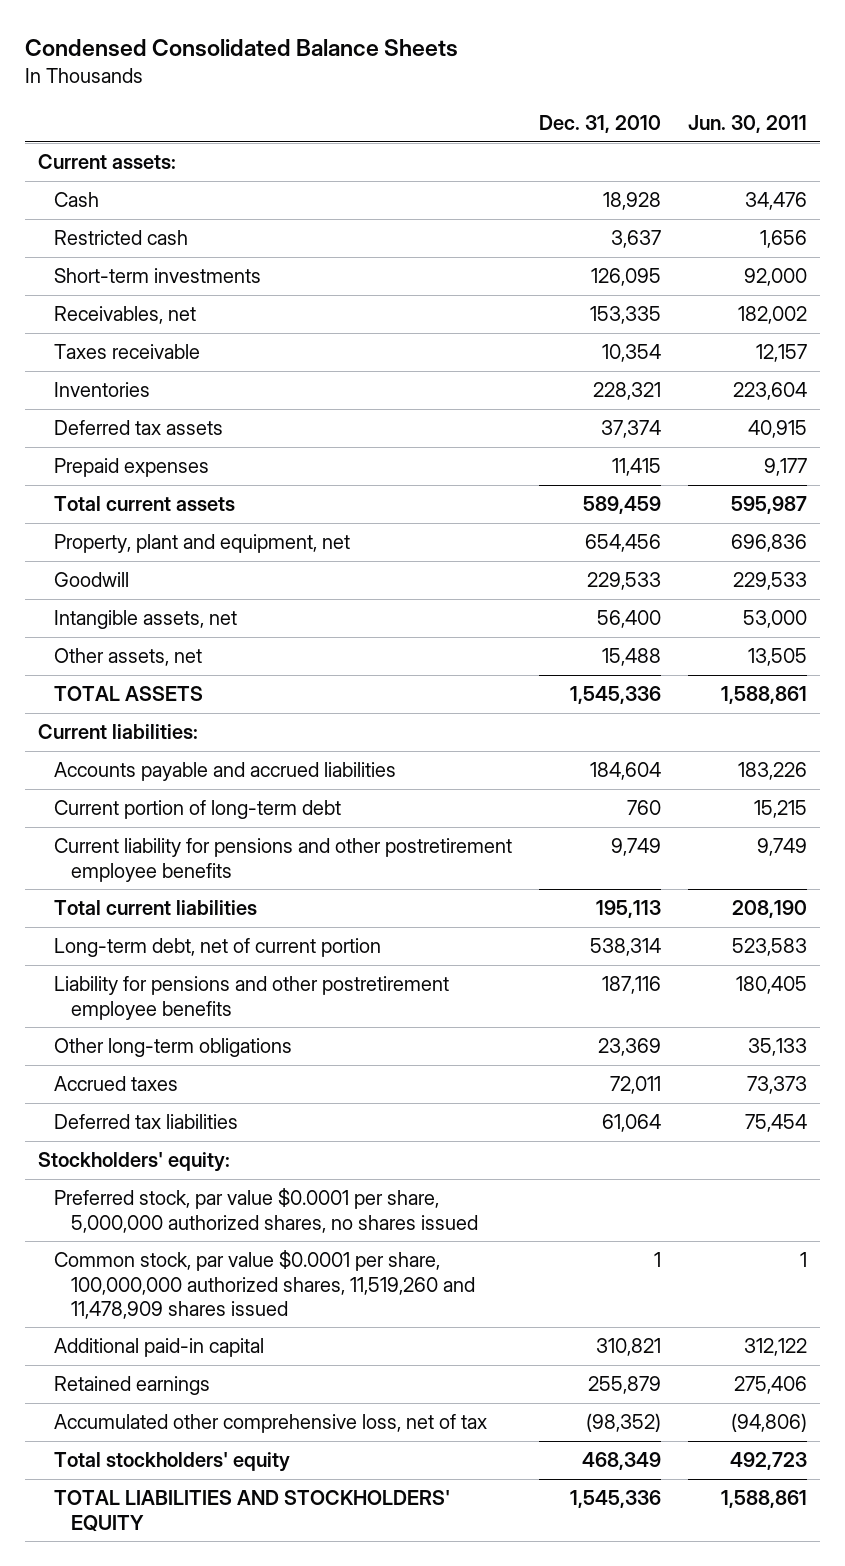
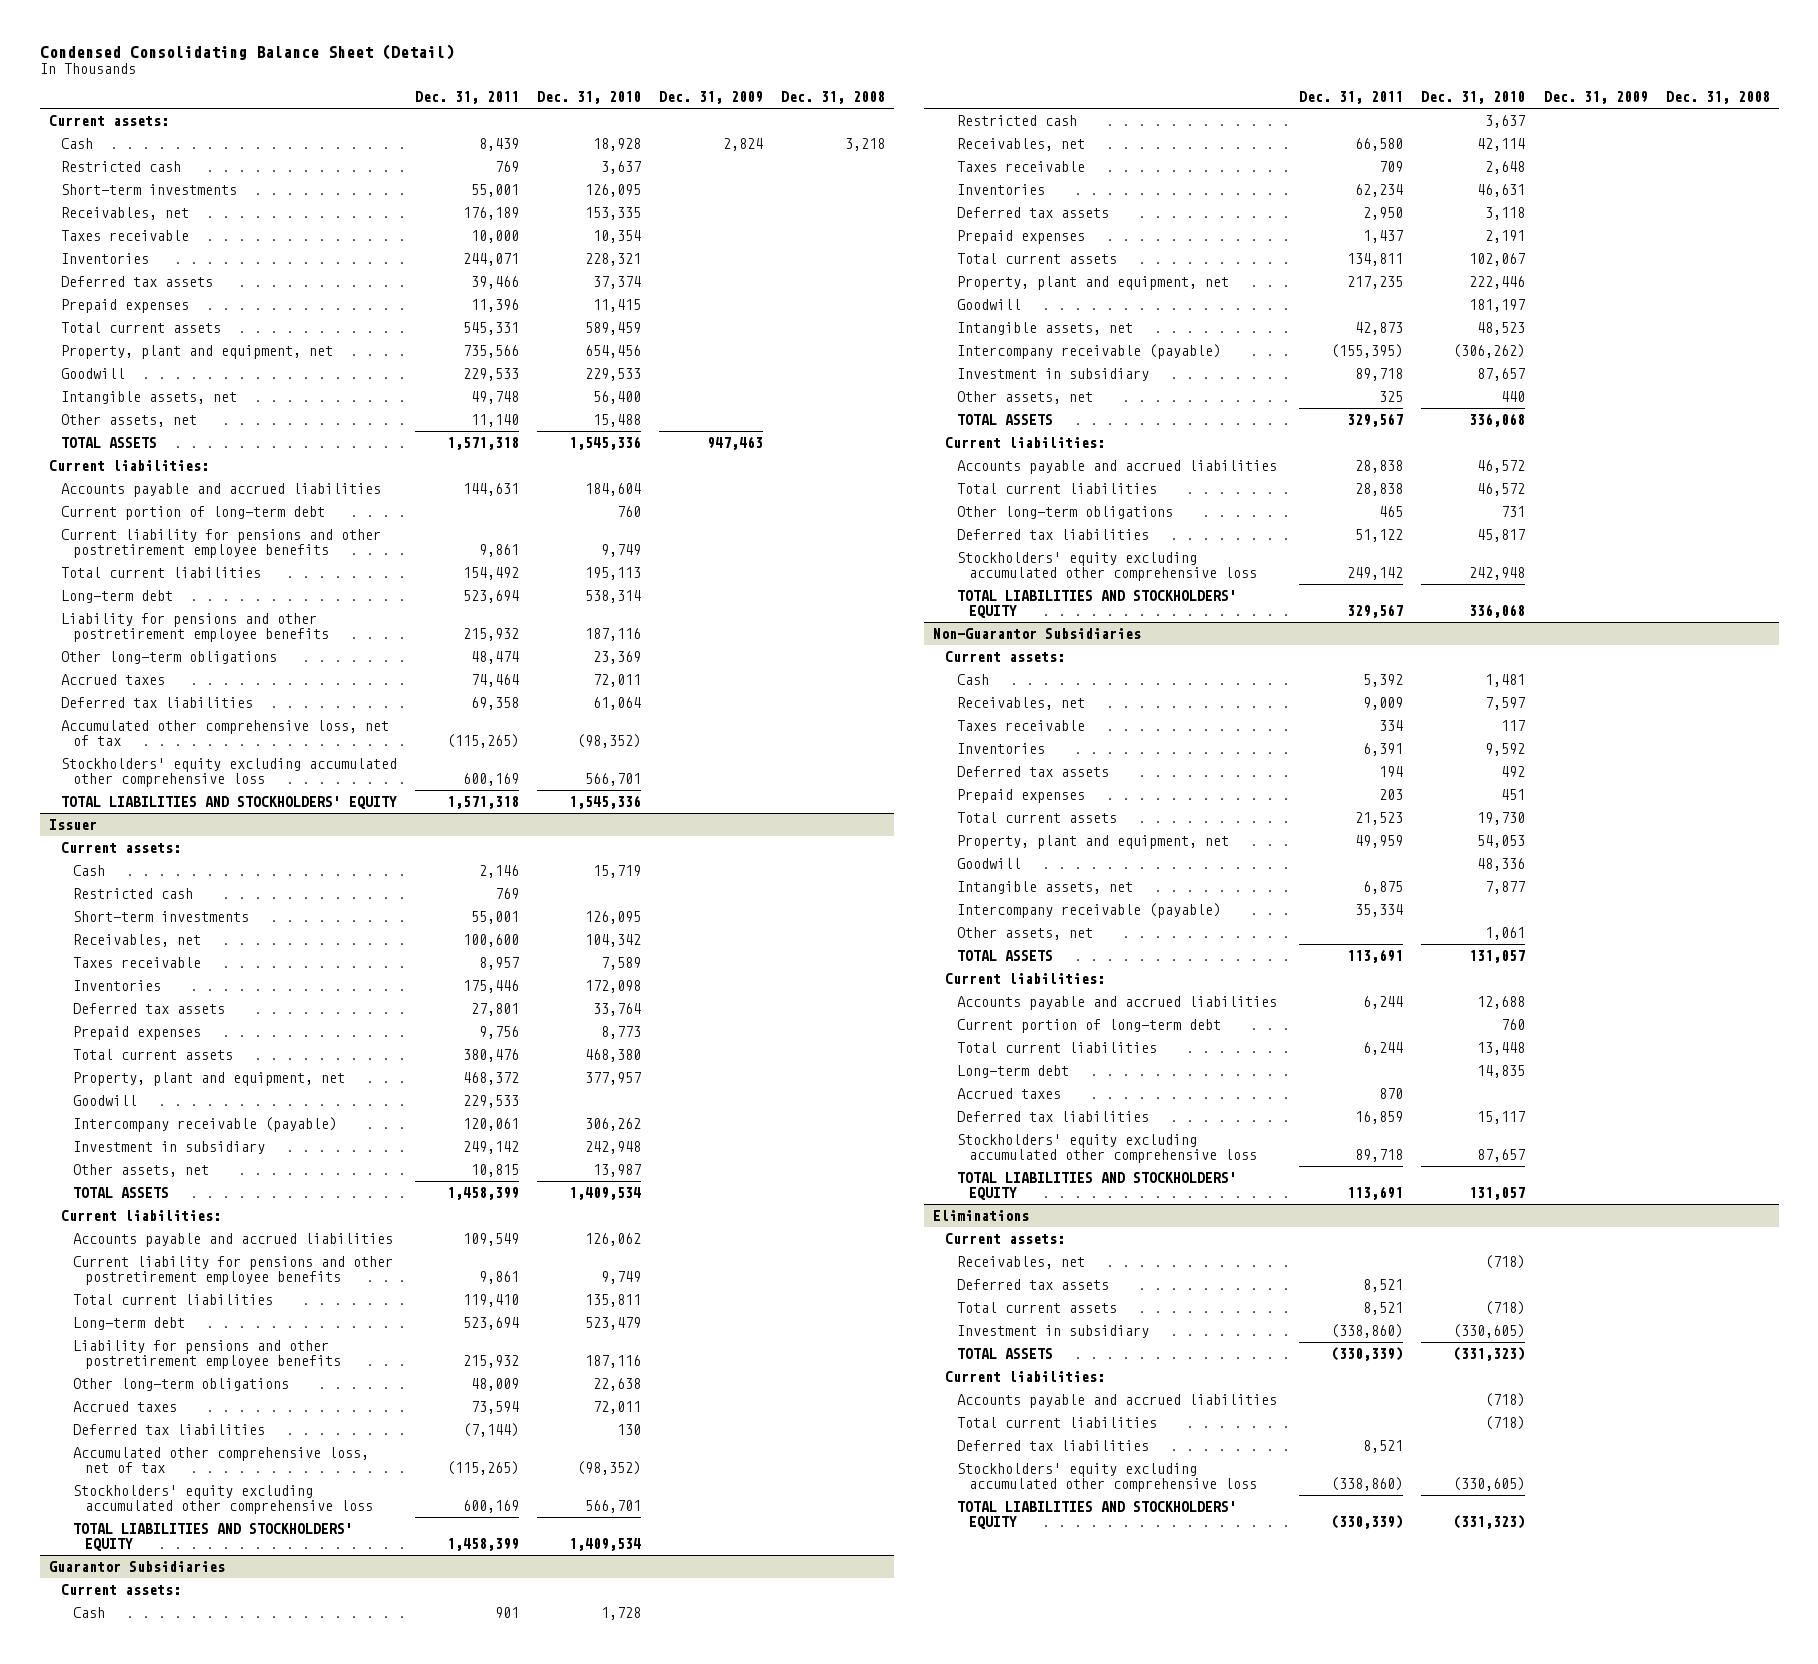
[24,39,458,58] Condensed Consolidated Balance Sheets -> [39,43,454,60] Condensed Consolidating Balance Sheet (Detail)
[687,114,807,133] Jun. 30, 2011 -> none
none -> [414,91,519,105] Dec. 31, 2011
none -> [659,91,764,105] Dec. 31, 2009
none -> [781,91,886,105] Dec. 31, 2008
[54,938,382,958] Long-term debt, net of current portion -> [60,589,173,603] Long-term debt
[38,1152,231,1173] Stockholders' equity: -> none
[54,1188,478,1233] Preferred stock, par value $0.0001 per share, 5,000,000 authorized shares, no shares issued -> none
[54,1250,475,1319] Common stock, par value $0.0001 per share, 100,000,000 authorized shares, 11,519,260 and 11,478,909 shares issued -> none
[54,1338,265,1358] Additional paid-in capital -> none
[54,1376,211,1396] Retained earnings -> none
[54,1452,291,1473] Total stockholders' equity -> none
none -> [60,757,397,787] Stockholders' equity excluding accumulated other comprehensive loss
none -> [48,818,97,830] Issuer
none -> [60,841,181,853] Current assets:
none -> [72,864,105,876] Cash
none -> [72,887,193,899] Restricted cash
none -> [72,910,249,922] Short-term investments
none -> [72,933,201,947] Receivables, net
none -> [72,956,201,968] Taxes receivable
none -> [72,979,161,991] Inventories
none -> [72,1002,225,1014] Deferred tax assets
none -> [72,1025,201,1040] Prepaid expenses
none -> [72,1048,233,1060] Total current assets
none -> [72,1071,345,1086] Property, plant and equipment, net
none -> [72,1094,137,1106] Goodwill
none -> [72,1116,337,1132] Intercompany receivable (payable)
none -> [72,1140,265,1154] Investment in subsidiary
none -> [72,1163,209,1177] Other assets, net
none -> [72,1186,169,1198] TOTAL ASSETS
none -> [60,1209,221,1221] Current liabilities:
none -> [72,1232,393,1247] Accounts payable and accrued liabilities
none -> [72,1255,393,1285] Current liability for pensions and other postretirement employee benefits
none -> [72,1293,273,1305] Total current liabilities
none -> [72,1316,185,1330] Long-term debt
none -> [72,1339,341,1369] Liability for pensions and other postretirement employee benefits
none -> [72,1377,289,1391] Other long-term obligations
none -> [72,1400,177,1412] Accrued taxes
none -> [72,1423,265,1435] Deferred tax liabilities
none -> [72,1446,369,1473] Accumulated other comprehensive loss, net of tax
none -> [72,1484,373,1514] Stockholders' equity excluding accumulated other comprehensive loss
none -> [72,1522,353,1551] TOTAL LIABILITIES AND STOCKHOLDERS' EQUITY
none -> [48,1560,225,1572] Guarantor Subsidiaries
none -> [60,1583,181,1595] Current assets:
none -> [72,1606,105,1618] Cash
none -> [956,114,1077,126] Restricted cash
none -> [956,137,1085,151] Receivables, net
none -> [956,160,1085,172] Taxes receivable
none -> [956,183,1045,195] Inventories
none -> [956,206,1109,218] Deferred tax assets
none -> [956,229,1085,244] Prepaid expenses
none -> [956,252,1117,264] Total current assets
none -> [956,275,1229,290] Property, plant and equipment, net
none -> [956,298,1021,310] Goodwill
none -> [956,321,1133,335] Intangible assets, net
none -> [956,343,1221,359] Intercompany receivable (payable)
none -> [956,367,1149,381] Investment in subsidiary
none -> [956,390,1093,404] Other assets, net
none -> [956,413,1053,425] TOTAL ASSETS
none -> [944,436,1105,448] Current liabilities:
none -> [956,459,1277,474] Accounts payable and accrued liabilities
none -> [956,482,1157,494] Total current liabilities
none -> [956,505,1173,519] Other long-term obligations
none -> [956,528,1149,540] Deferred tax liabilities
none -> [956,551,1257,581] Stockholders' equity excluding accumulated other comprehensive loss
none -> [956,589,1237,618] TOTAL LIABILITIES AND STOCKHOLDERS' EQUITY
none -> [932,627,1141,639] Non-Guarantor Subsidiaries
none -> [944,650,1065,662] Current assets:
none -> [956,673,989,685] Cash
none -> [956,696,1085,710] Receivables, net
none -> [956,719,1085,731] Taxes receivable
none -> [956,742,1045,754] Inventories
none -> [956,765,1109,777] Deferred tax assets
none -> [956,788,1085,803] Prepaid expenses
none -> [956,811,1117,823] Total current assets
none -> [956,834,1229,849] Property, plant and equipment, net
none -> [956,857,1021,869] Goodwill
none -> [956,880,1133,894] Intangible assets, net
none -> [956,902,1221,918] Intercompany receivable (payable)
none -> [956,926,1093,940] Other assets, net
none -> [956,949,1053,961] TOTAL ASSETS
none -> [944,972,1105,984] Current liabilities:
none -> [956,995,1277,1010] Accounts payable and accrued liabilities
none -> [956,1018,1221,1033] Current portion of long-term debt
none -> [956,1041,1157,1053] Total current liabilities
none -> [956,1064,1069,1078] Long-term debt
none -> [956,1087,1061,1099] Accrued taxes
none -> [956,1110,1149,1122] Deferred tax liabilities
none -> [956,1133,1257,1163] Stockholders' equity excluding accumulated other comprehensive loss
none -> [956,1171,1237,1200] TOTAL LIABILITIES AND STOCKHOLDERS' EQUITY
none -> [932,1209,1029,1221] Eliminations
none -> [944,1232,1065,1244] Current assets:
none -> [956,1255,1085,1269] Receivables, net
none -> [956,1278,1109,1290] Deferred tax assets
none -> [956,1301,1117,1313] Total current assets
none -> [956,1324,1149,1338] Investment in subsidiary
none -> [956,1347,1053,1359] TOTAL ASSETS
none -> [944,1370,1105,1382] Current liabilities:
none -> [956,1393,1277,1408] Accounts payable and accrued liabilities
none -> [956,1416,1157,1428] Total current liabilities
none -> [956,1439,1149,1451] Deferred tax liabilities
none -> [956,1462,1257,1492] Stockholders' equity excluding accumulated other comprehensive loss
none -> [956,1500,1237,1529] TOTAL LIABILITIES AND STOCKHOLDERS' EQUITY

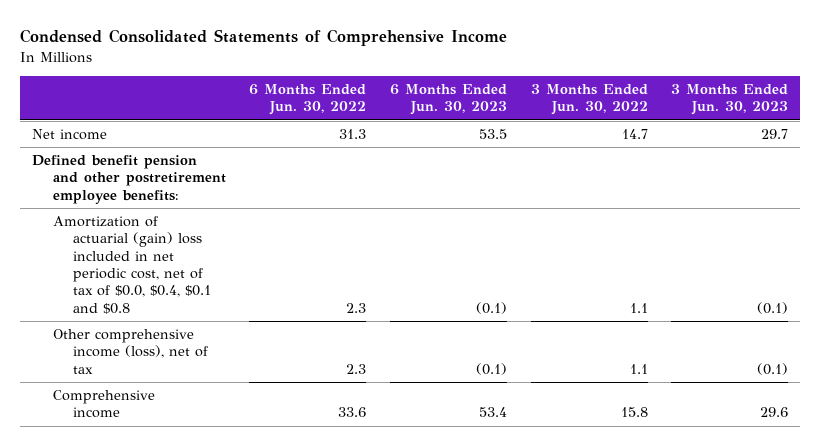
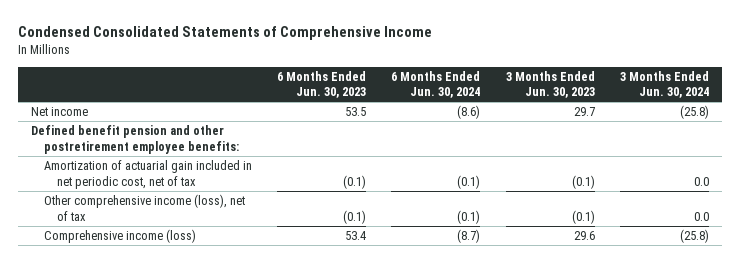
[249,84,367,116] 6 Months Ended Jun. 30, 2022 -> none
[530,84,648,116] 3 Months Ended Jun. 30, 2022 -> none
none -> [391,70,481,99] 6 Months Ended Jun. 30, 2024
none -> [620,70,710,99] 3 Months Ended Jun. 30, 2024
[52,216,211,314] Amortization of actuarial (gain) loss included in net periodic cost, net of tax of $0.0, $0.4, $0.1 and $0.8 -> [43,159,252,189] Amortization of actuarial gain included in net periodic cost, net of tax
[52,390,155,419] Comprehensive income -> [43,228,196,243] Comprehensive income (loss)

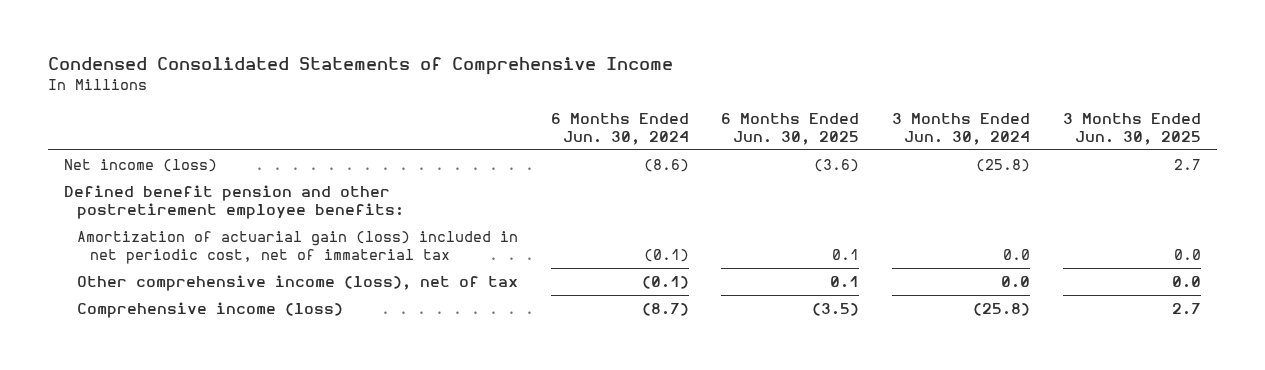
[277,70,367,99] 6 Months Ended Jun. 30, 2023 -> none
[505,70,595,99] 3 Months Ended Jun. 30, 2023 -> none
none -> [721,112,860,145] 6 Months Ended Jun. 30, 2025
none -> [1062,112,1201,145] 3 Months Ended Jun. 30, 2025
[30,106,88,116] Net income -> [64,158,218,172] Net income (loss)
[43,159,252,189] Amortization of actuarial gain included in net periodic cost, net of tax -> [77,230,519,265] Amortization of actuarial gain (loss) included in net periodic cost, net of immaterial tax

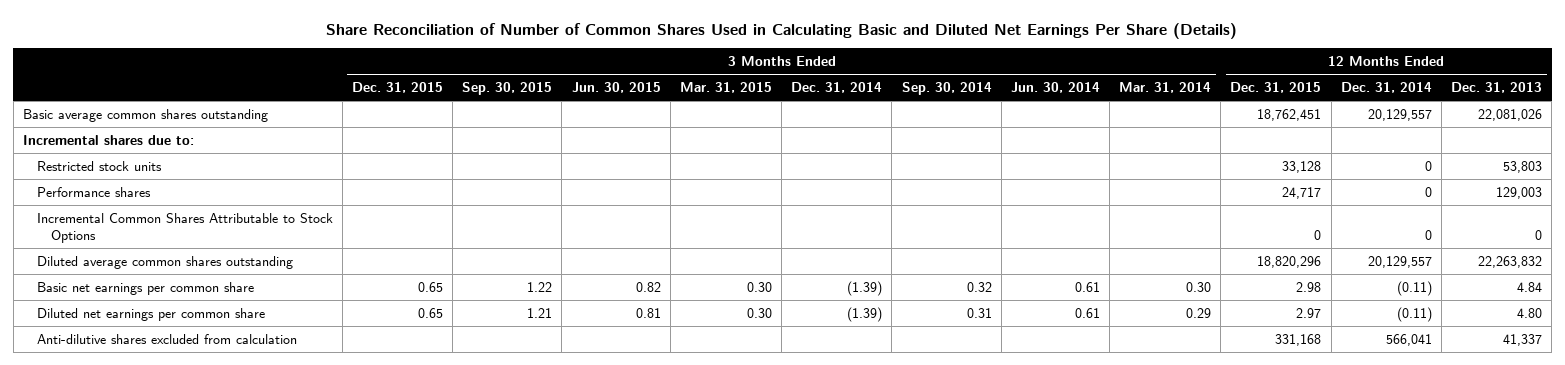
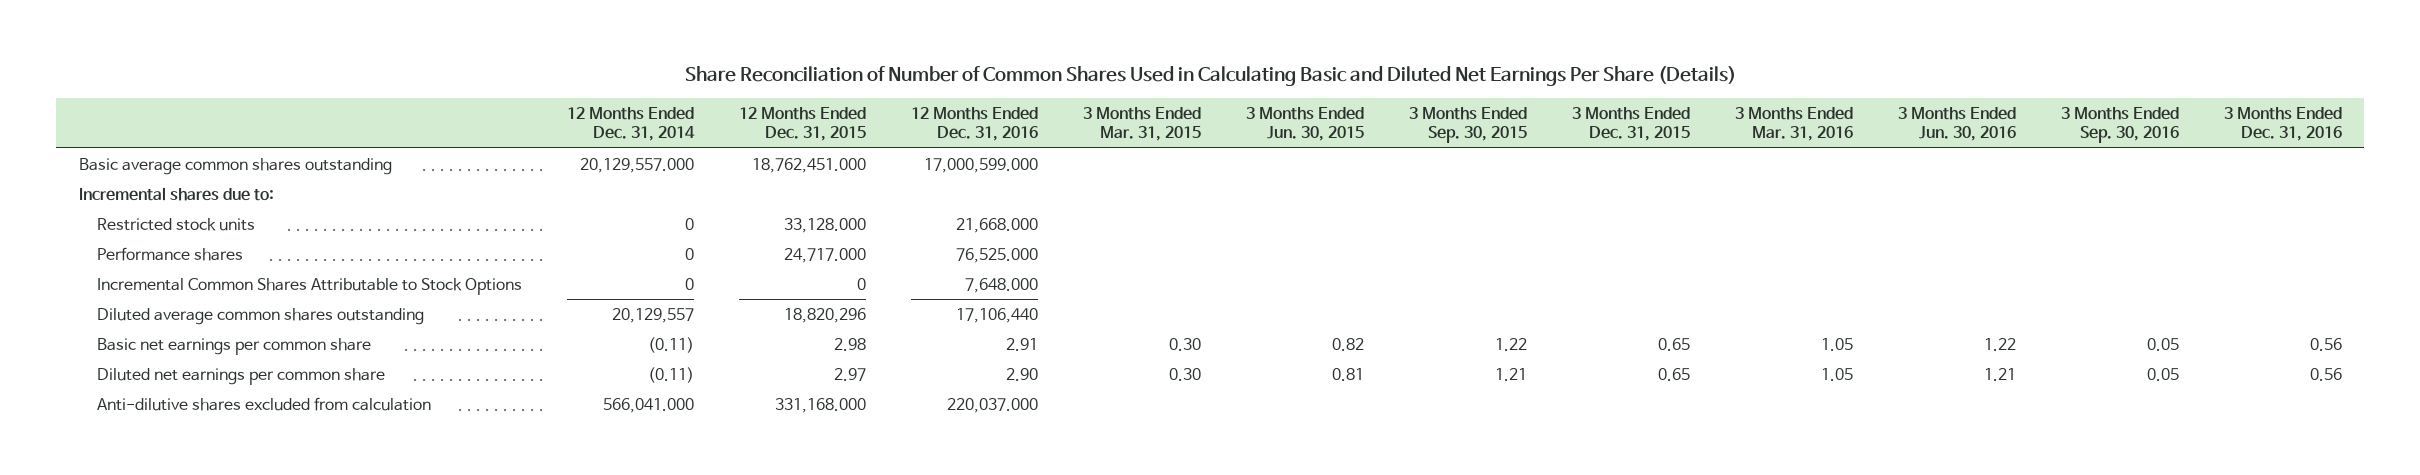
[791,81,883,93] Dec. 31, 2014 -> none
[901,81,992,95] Sep. 30, 2014 -> none
[1010,81,1100,93] Jun. 30, 2014 -> none
[1119,81,1212,93] Mar. 31, 2014 -> none
[1451,81,1543,93] Dec. 31, 2013 -> none
none -> [910,106,1038,142] 12 Months Ended Dec. 31, 2016
none -> [1734,106,1853,142] 3 Months Ended Mar. 31, 2016
none -> [1897,106,2016,142] 3 Months Ended Jun. 30, 2016
none -> [2060,106,2179,144] 3 Months Ended Sep. 30, 2016
none -> [2223,106,2342,142] 3 Months Ended Dec. 31, 2016
[1257,108,1322,121] 18,762,451 -> [751,157,866,173] 18,762,451.000
[1367,108,1432,121] 20,129,557 -> [579,157,694,173] 20,129,557.000
[1282,160,1322,173] 33,128 -> [783,217,866,233] 33,128.000
[1282,186,1322,199] 24,717 -> [783,247,866,263] 24,717.000
[1275,333,1322,346] 331,168 -> [774,397,866,413] 331,168.000
[1385,333,1432,346] 566,041 -> [602,397,694,413] 566,041.000

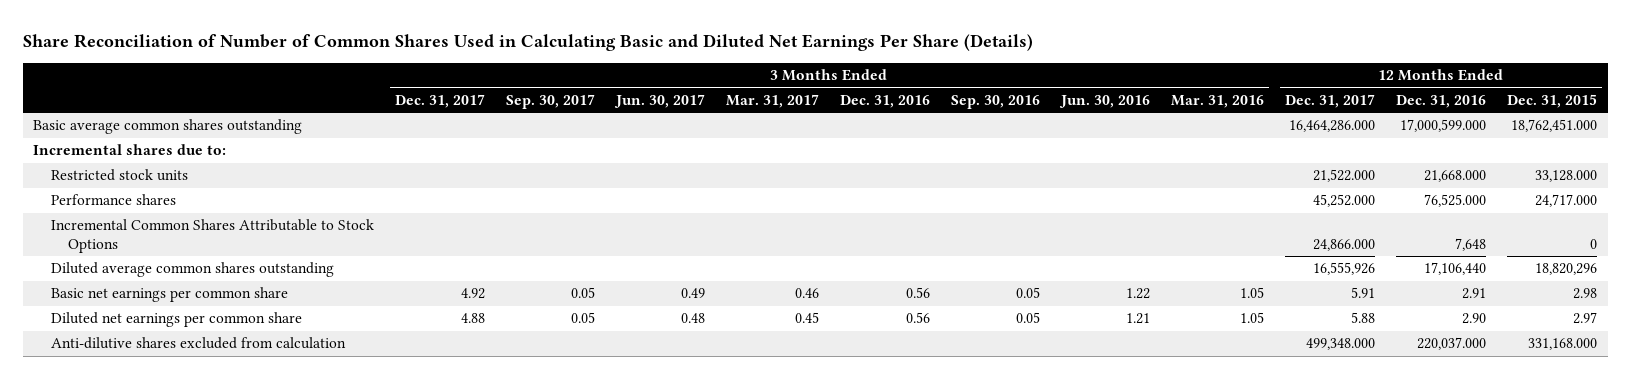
[566,106,695,142] 12 Months Ended Dec. 31, 2014 -> none
[1082,106,1201,142] 3 Months Ended Mar. 31, 2015 -> none
[1245,106,1364,142] 3 Months Ended Jun. 30, 2015 -> none
[1408,106,1527,144] 3 Months Ended Sep. 30, 2015 -> none
[1571,106,1690,142] 3 Months Ended Dec. 31, 2015 -> none
none -> [394,93,485,108] Dec. 31, 2017
none -> [505,93,595,109] Sep. 30, 2017
none -> [613,93,705,108] Jun. 30, 2017
none -> [725,93,819,108] Mar. 31, 2017
none -> [1285,93,1376,108] Dec. 31, 2017
[964,277,1038,293] 7,648.000 -> [1455,237,1487,251] 7,648

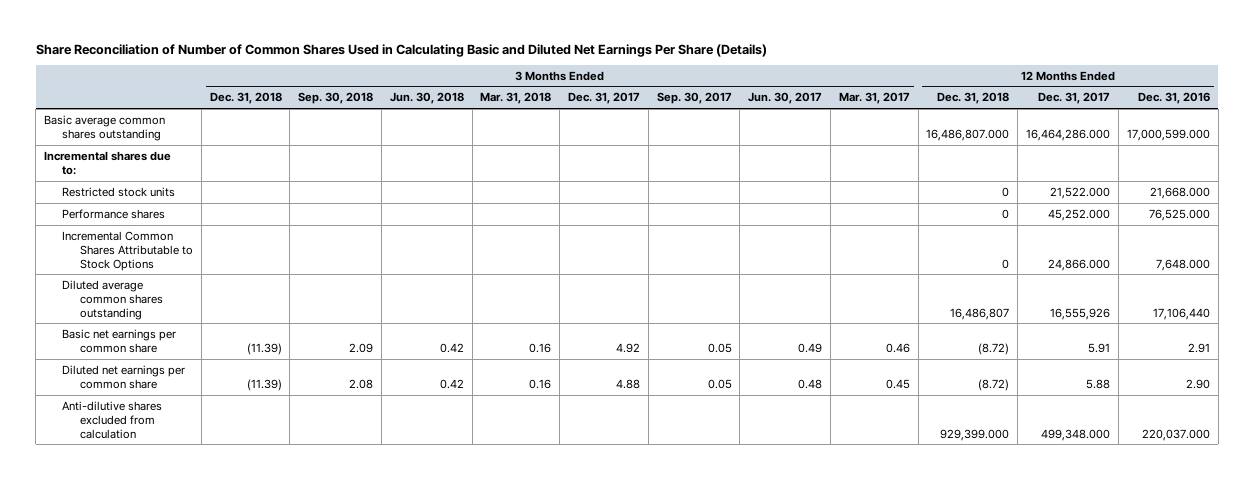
[839,94,930,108] Dec. 31, 2016 -> none
[950,94,1040,109] Sep. 30, 2016 -> none
[1059,94,1151,108] Jun. 30, 2016 -> none
[1171,94,1265,108] Mar. 31, 2016 -> none
[1507,93,1598,108] Dec. 31, 2015 -> none
none -> [209,92,282,105] Dec. 31, 2018
none -> [298,92,374,105] Sep. 30, 2018
none -> [389,92,464,105] Jun. 30, 2018
none -> [480,92,552,105] Mar. 31, 2018
none -> [937,92,1010,105] Dec. 31, 2018
[1455,237,1487,251] 7,648 -> [1155,258,1210,271] 7,648.000

